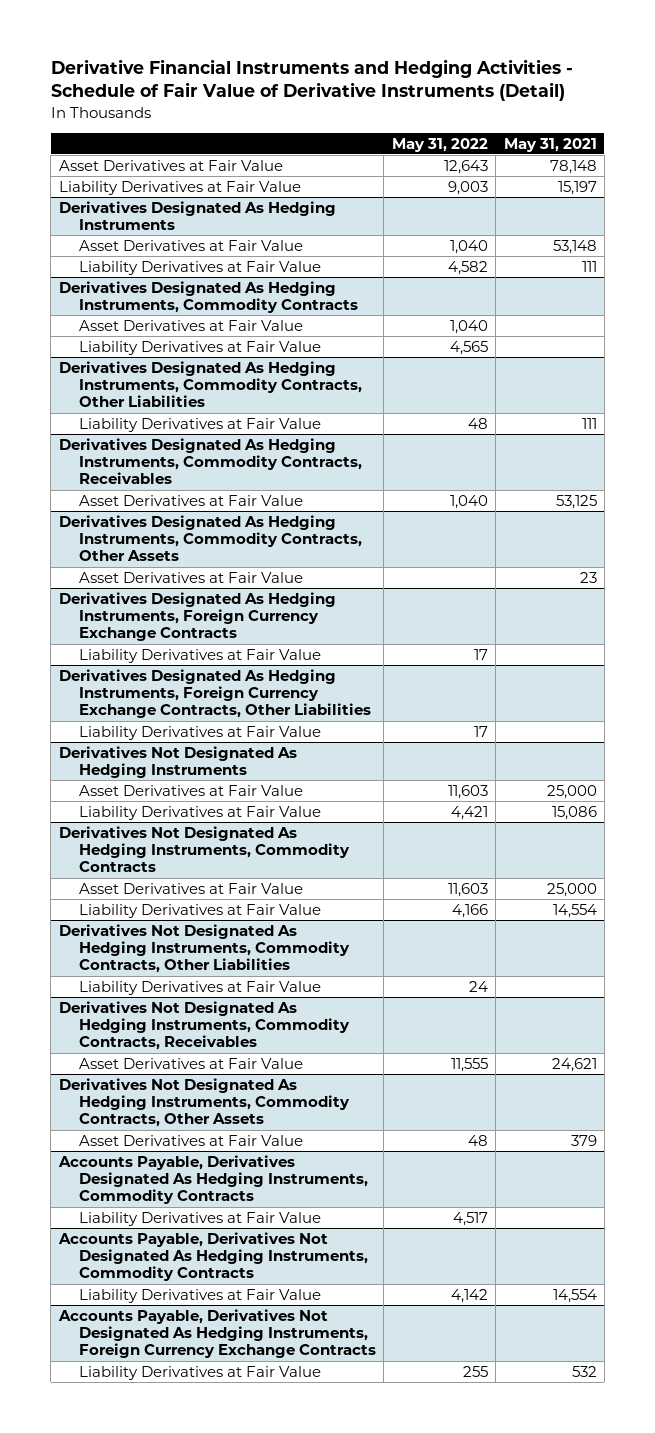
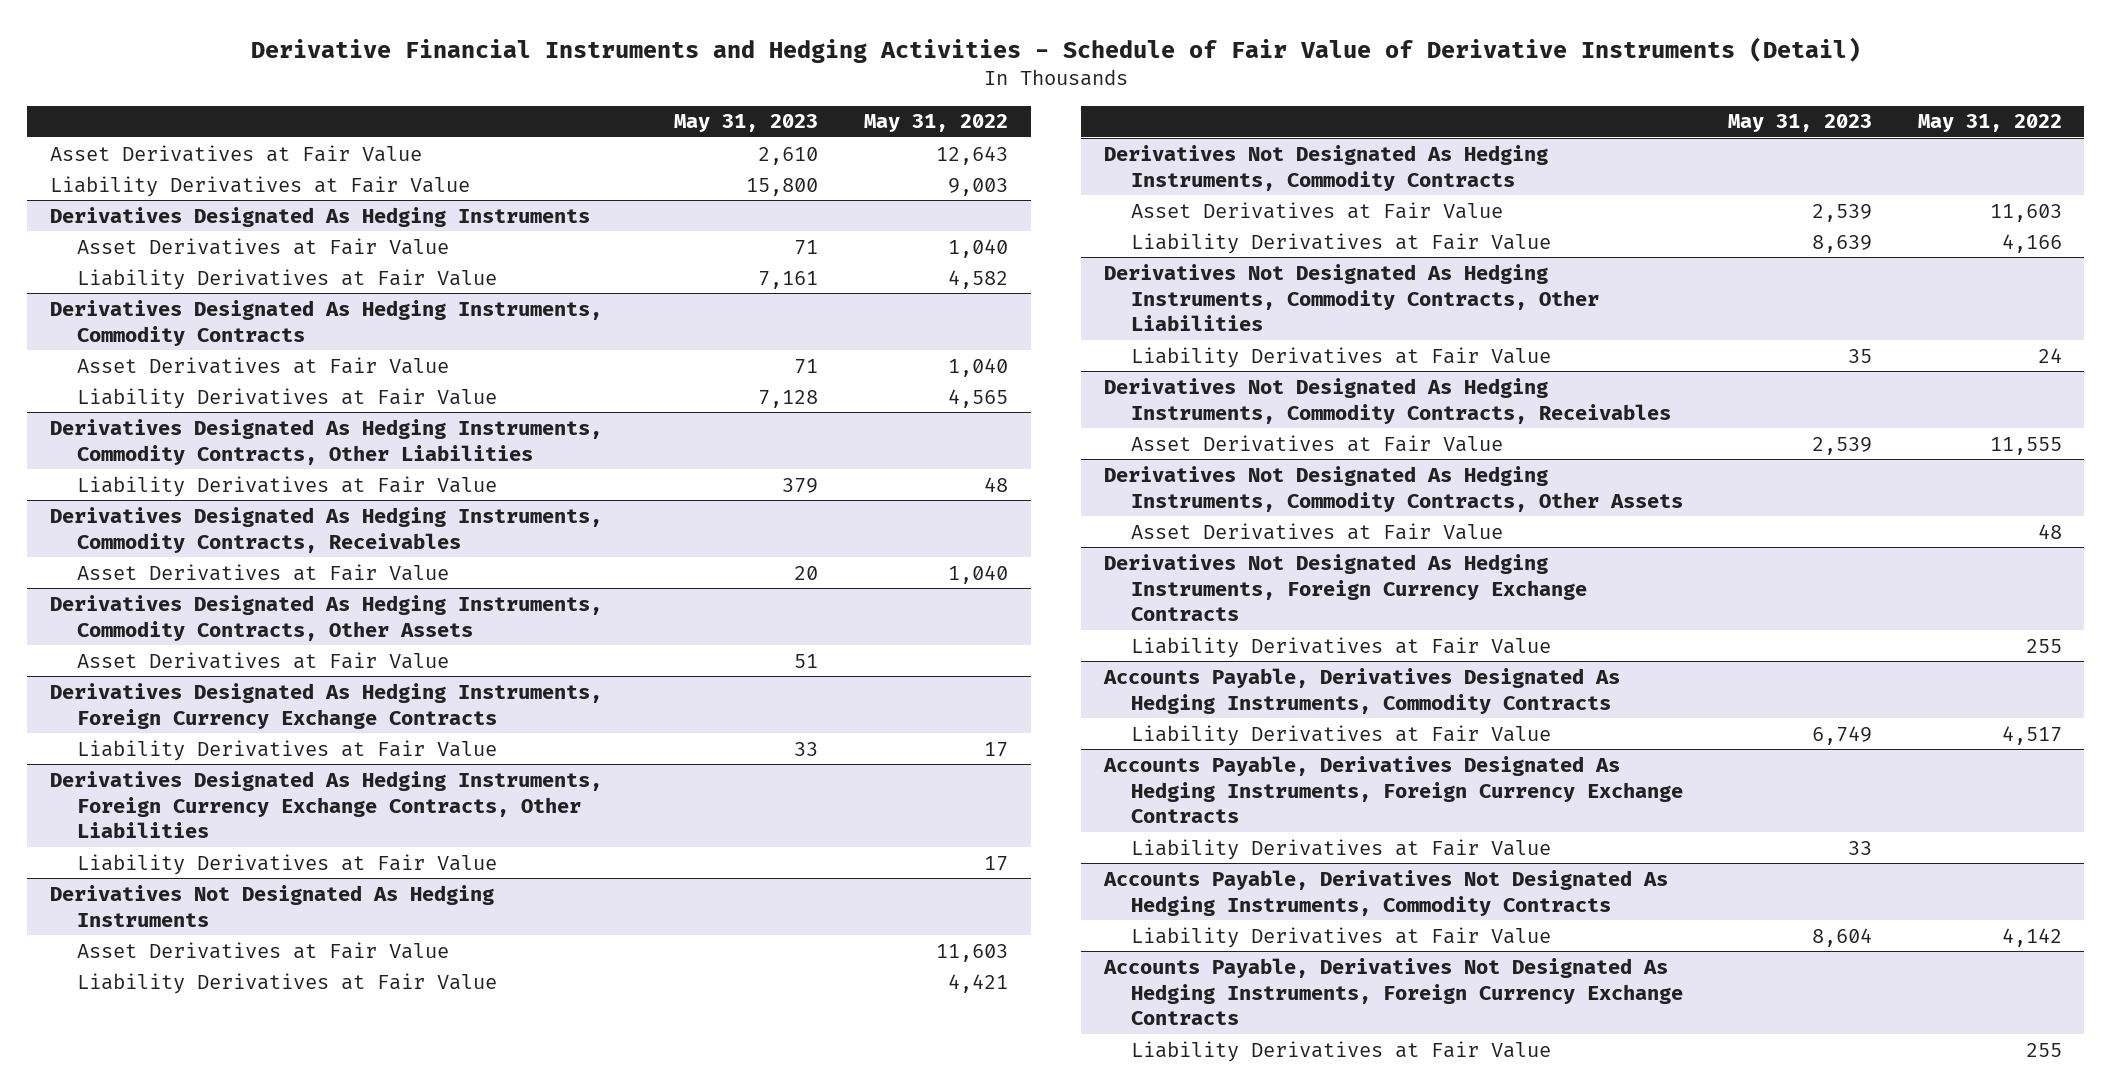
[503,137,597,152] May 31, 2021 -> none
none -> [674,114,819,133] May 31, 2023
none -> [1103,553,1587,622] Derivatives Not Designated As Hedging Instruments, Foreign Currency Exchange Contracts
none -> [1130,636,1551,658] Liability Derivatives at Fair Value
none -> [1102,755,1683,824] Accounts Payable, Derivatives Designated As Hedging Instruments, Foreign Currency Exchange Contracts
none -> [1130,838,1551,860] Liability Derivatives at Fair Value

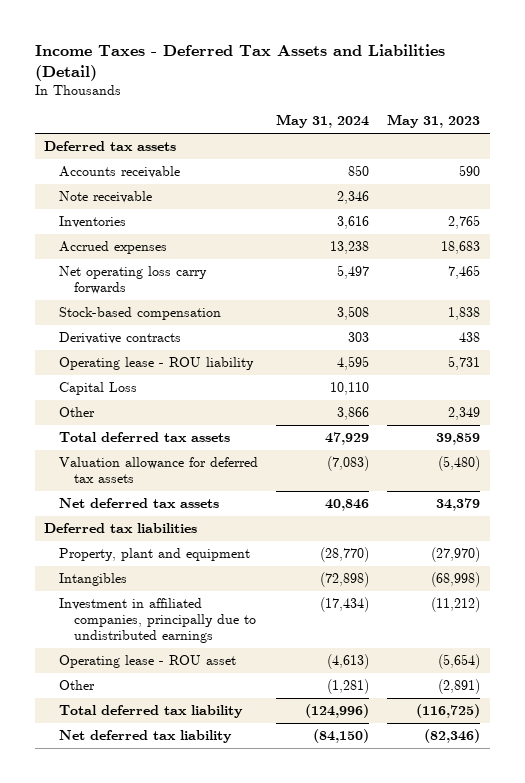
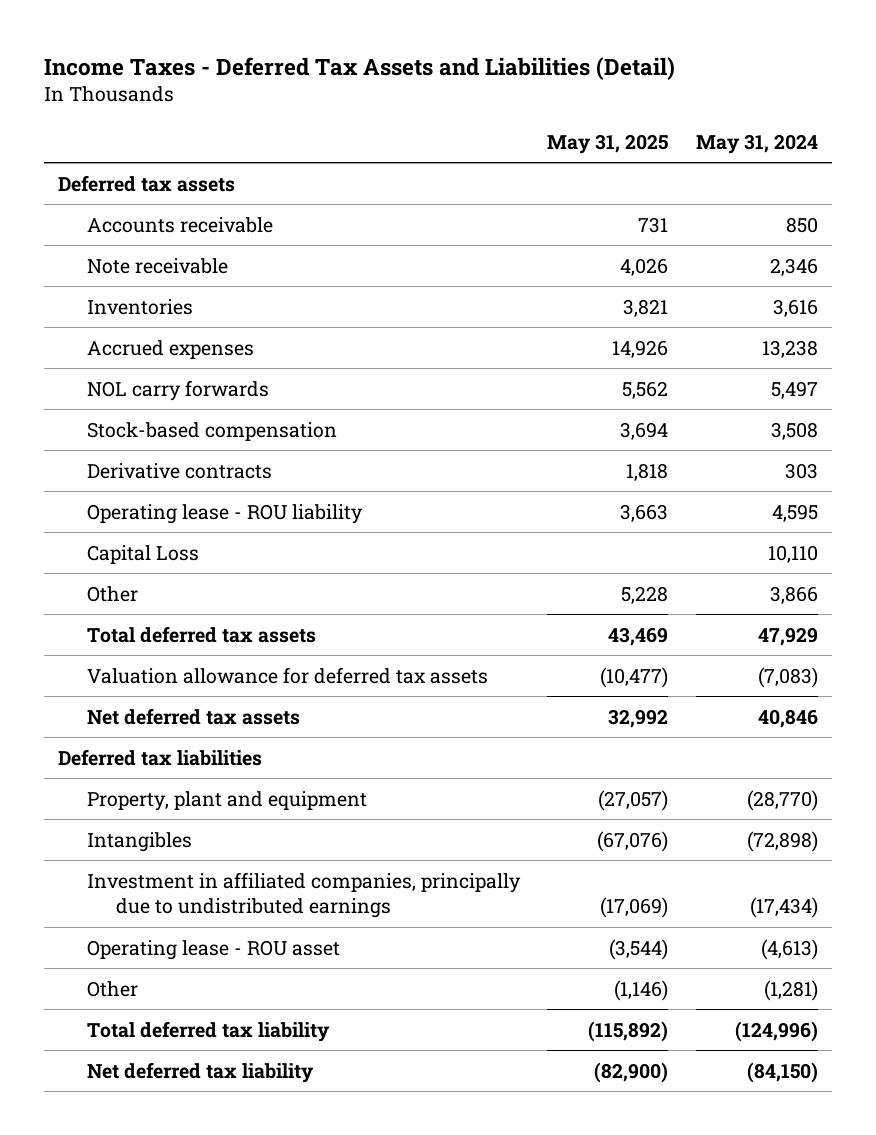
[387,114,481,129] May 31, 2023 -> none
none -> [547,133,669,154] May 31, 2025
[58,266,207,295] Net operating loss carry forwards -> [86,379,269,401] NOL carry forwards

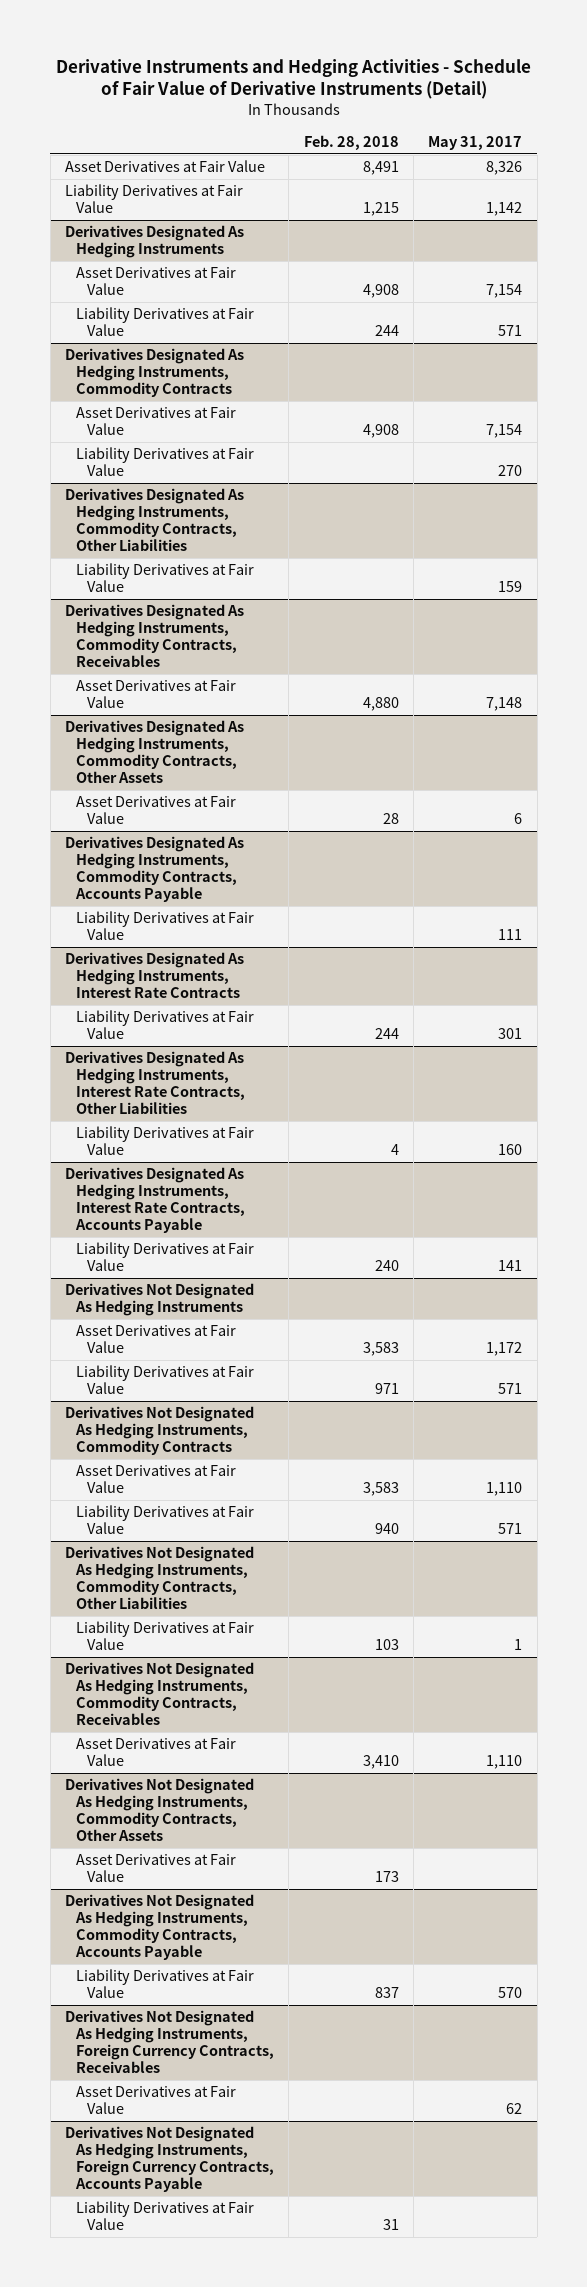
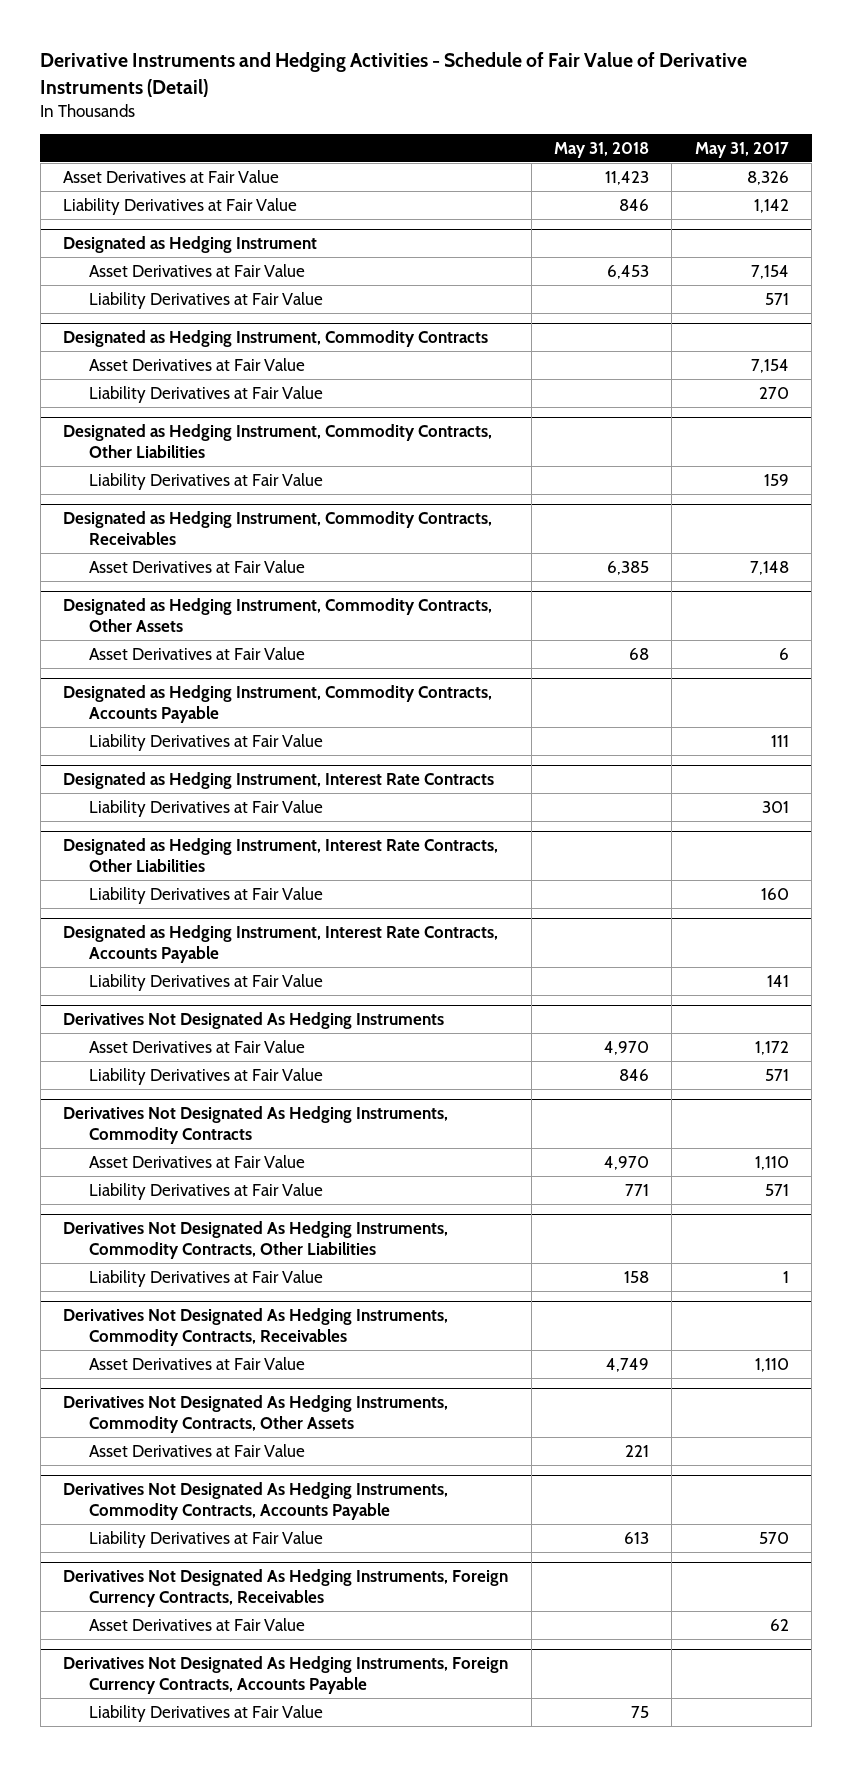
[303,135,399,151] Feb. 28, 2018 -> none
none -> [554,141,650,158] May 31, 2018
[64,225,244,259] Derivatives Designated As Hedging Instruments -> [63,236,318,254] Designated as Hedging Instrument
[64,348,244,398] Derivatives Designated As Hedging Instruments, Commodity Contracts -> [63,330,489,348] Designated as Hedging Instrument, Commodity Contracts
[64,488,244,552] Derivatives Designated As Hedging Instruments, Commodity Contracts, Other Liabilities -> [63,424,493,459] Designated as Hedging Instrument, Commodity Contracts, Other Liabilities
[64,604,244,668] Derivatives Designated As Hedging Instruments, Commodity Contracts, Receivables -> [63,511,493,546] Designated as Hedging Instrument, Commodity Contracts, Receivables
[64,720,244,784] Derivatives Designated As Hedging Instruments, Commodity Contracts, Other Assets -> [63,598,493,633] Designated as Hedging Instrument, Commodity Contracts, Other Assets
[64,836,244,903] Derivatives Designated As Hedging Instruments, Commodity Contracts, Accounts Payable -> [63,685,493,724] Designated as Hedging Instrument, Commodity Contracts, Accounts Payable
[64,952,244,999] Derivatives Designated As Hedging Instruments, Interest Rate Contracts -> [63,772,495,790] Designated as Hedging Instrument, Interest Rate Contracts
[64,1051,246,1115] Derivatives Designated As Hedging Instruments, Interest Rate Contracts, Other Liabilities -> [63,838,499,873] Designated as Hedging Instrument, Interest Rate Contracts, Other Liabilities
[64,1167,246,1234] Derivatives Designated As Hedging Instruments, Interest Rate Contracts, Accounts Payable -> [63,925,499,964] Designated as Hedging Instrument, Interest Rate Contracts, Accounts Payable

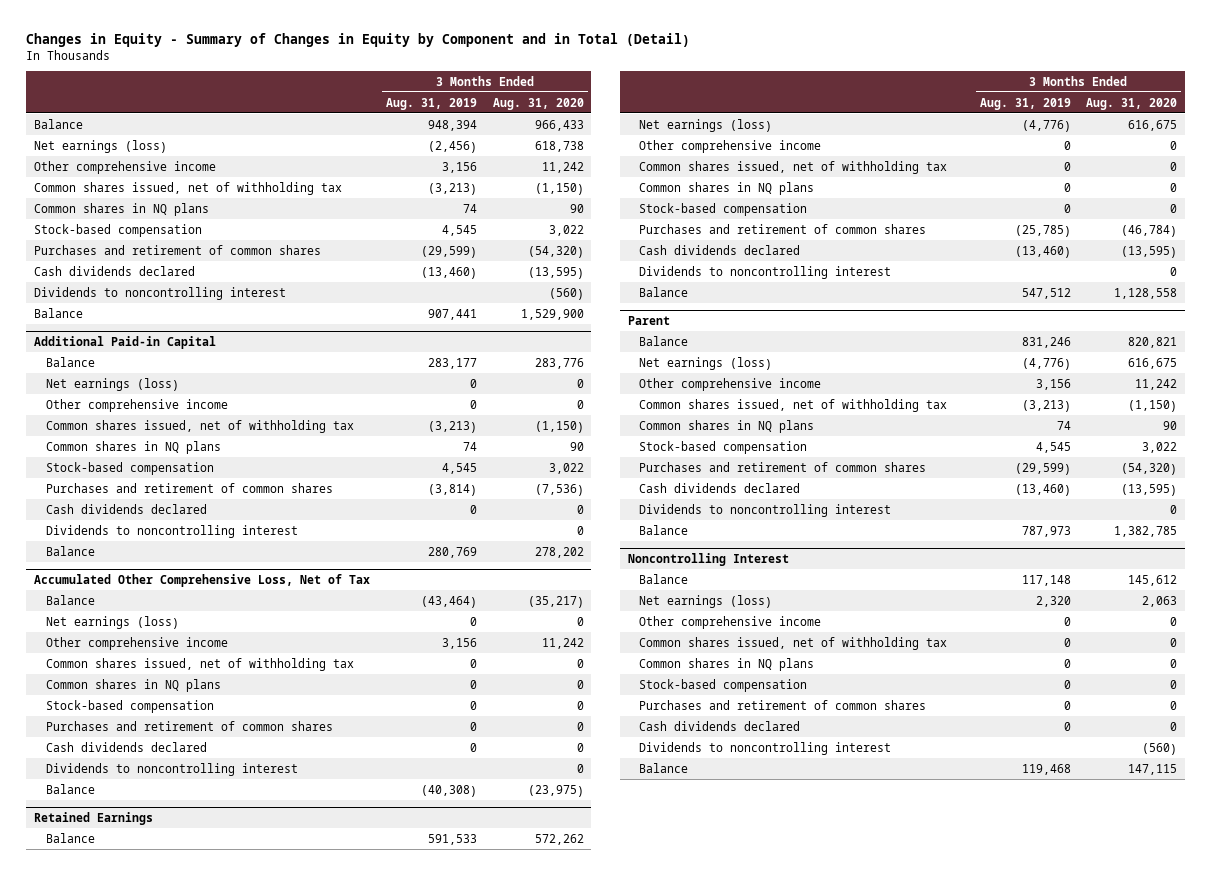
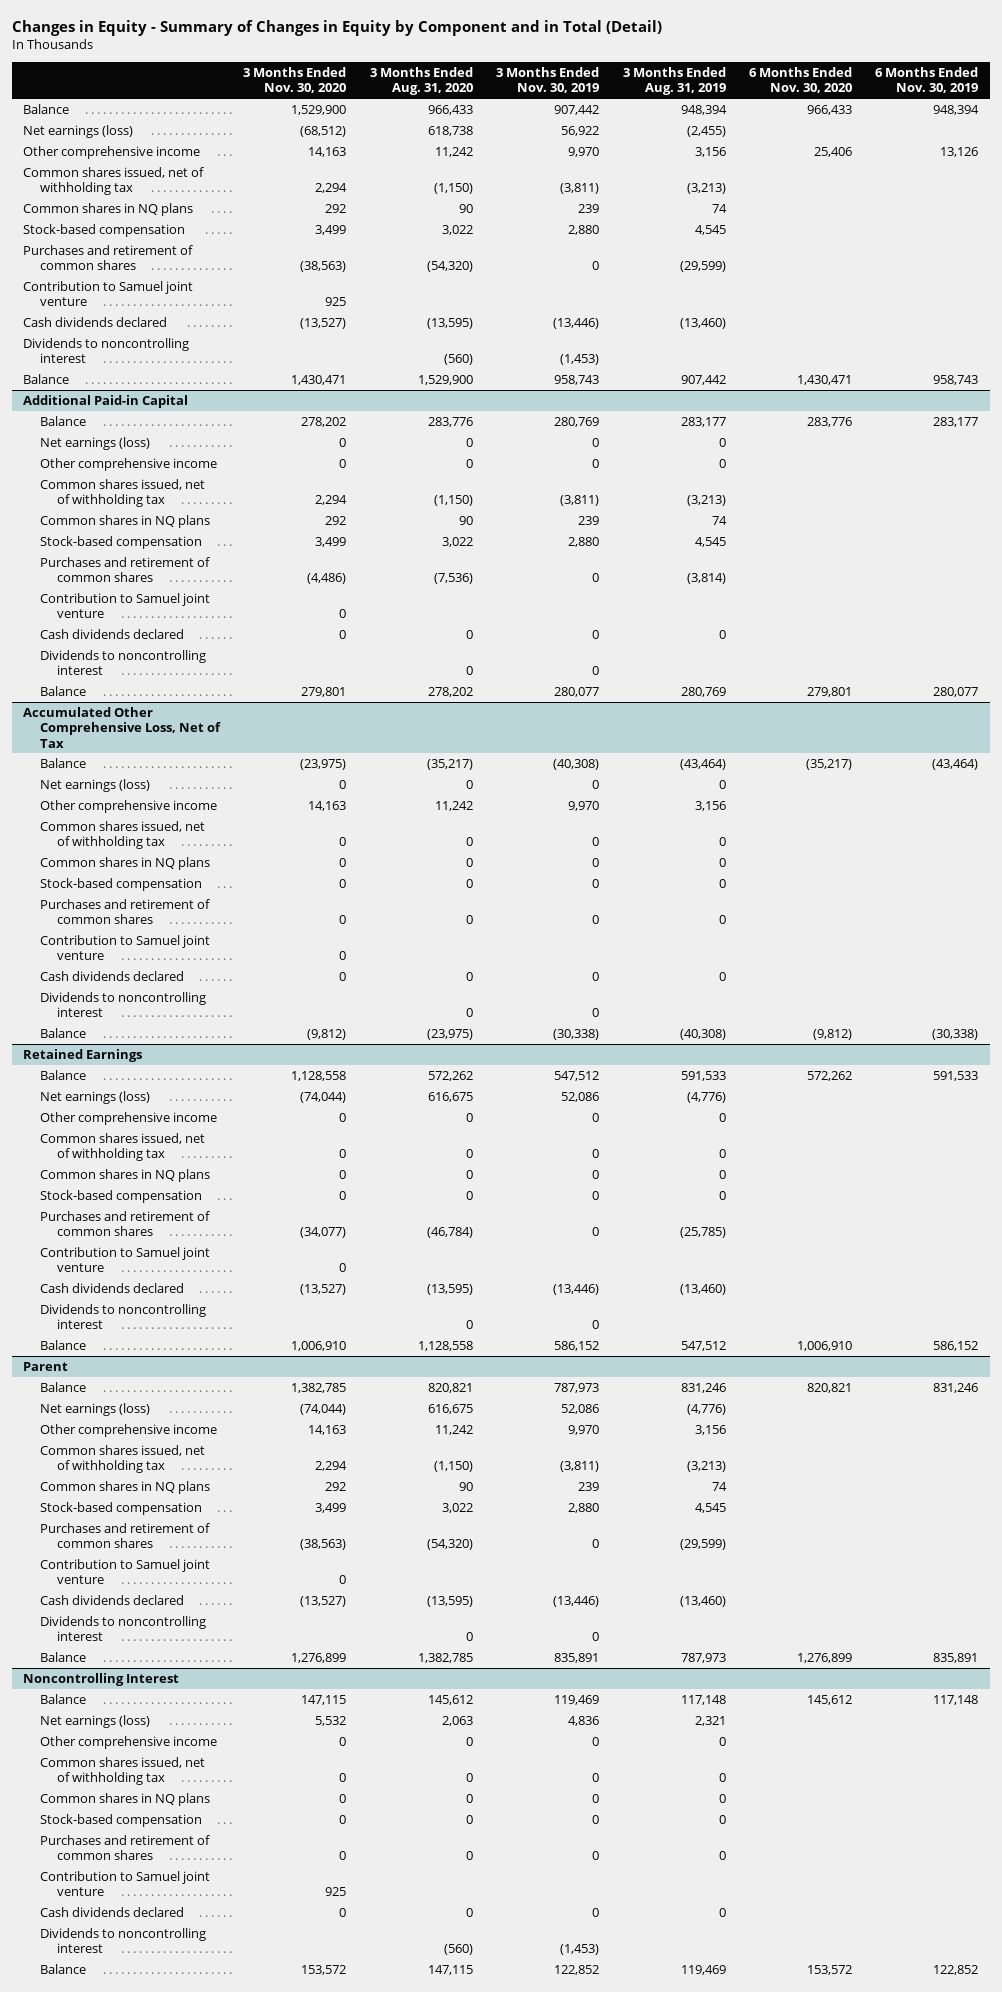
none -> [243,66,347,94] 3 Months Ended Nov. 30, 2020
none -> [496,66,600,94] 3 Months Ended Nov. 30, 2019
none -> [748,66,852,94] 6 Months Ended Nov. 30, 2020
none -> [875,66,979,94] 6 Months Ended Nov. 30, 2019
[427,140,477,153] (2,456) -> [686,125,726,137] (2,455)
none -> [23,280,194,307] Contribution to Samuel joint venture
[427,308,477,320] 907,441 -> [680,374,726,385] 907,442
none -> [39,592,210,619] Contribution to Samuel joint venture
none -> [39,934,210,961] Contribution to Samuel joint venture
none -> [39,1246,210,1273] Contribution to Samuel joint venture
none -> [39,1558,210,1585] Contribution to Samuel joint venture
[1035,595,1071,607] 2,320 -> [694,1715,726,1726] 2,321
none -> [39,1870,210,1897] Contribution to Samuel joint venture
[1021,763,1071,775] 119,468 -> [680,1964,726,1975] 119,469

